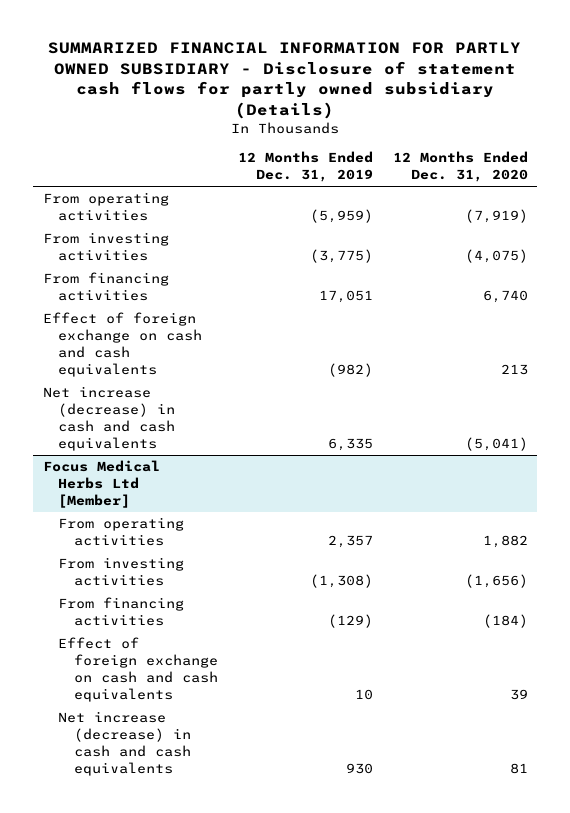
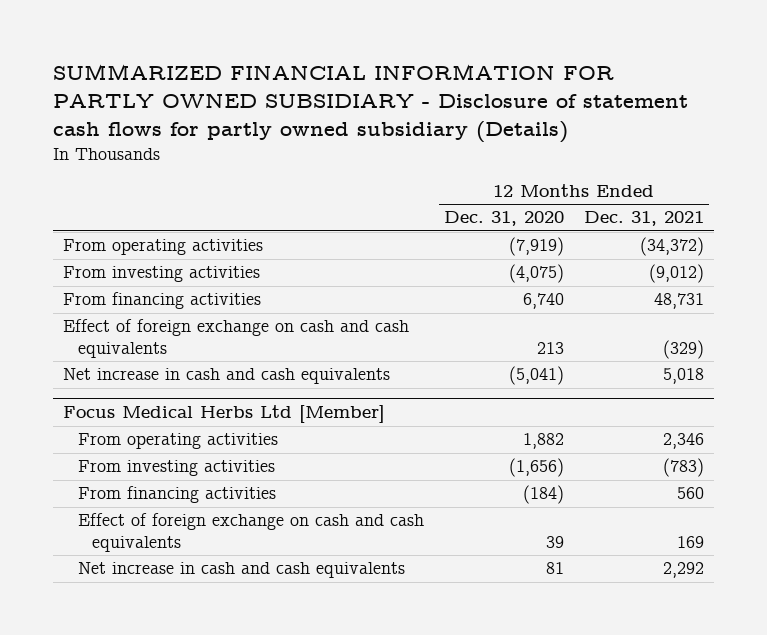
[237,151,373,183] 12 Months Ended Dec. 31, 2019 -> none
none -> [584,211,705,227] Dec. 31, 2021
[42,386,176,452] Net increase (decrease) in cash and cash equivalents -> [63,368,391,385] Net increase in cash and cash equivalents
[58,711,191,777] Net increase (decrease) in cash and cash equivalents -> [77,562,405,579] Net increase in cash and cash equivalents

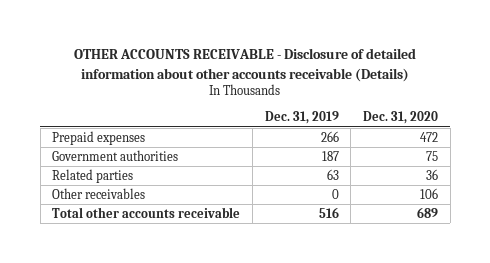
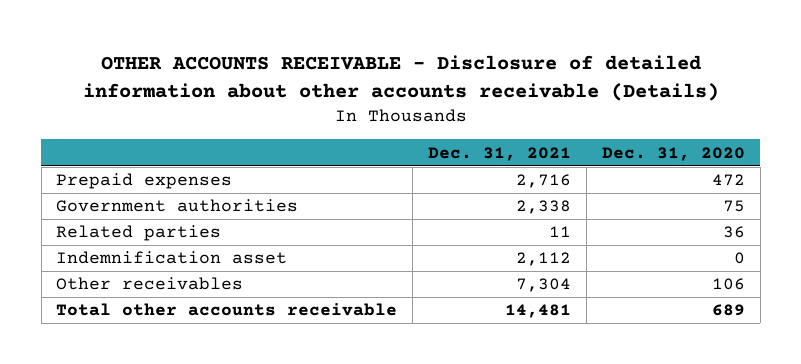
[264,111,339,125] Dec. 31, 2019 -> none
none -> [428,146,572,161] Dec. 31, 2021
none -> [56,251,288,265] Indemnification asset

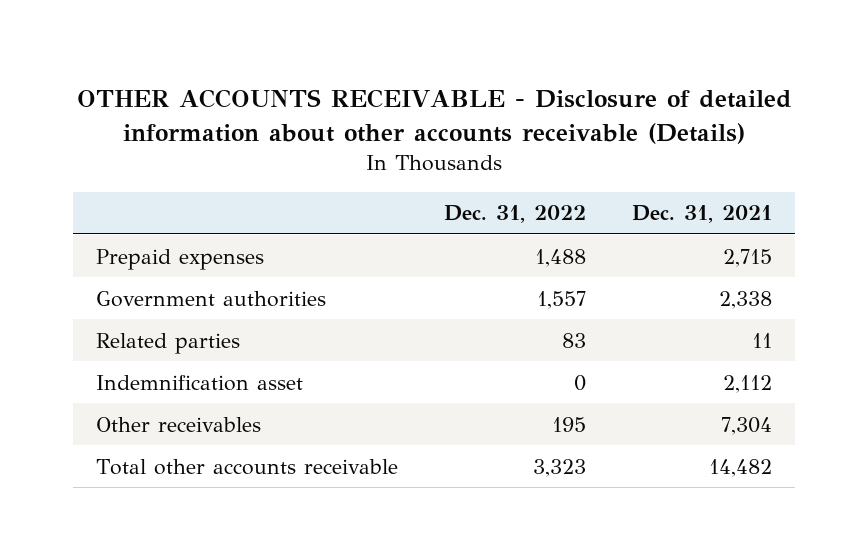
[601,146,745,161] Dec. 31, 2020 -> none
none -> [444,205,587,224] Dec. 31, 2022
[516,174,572,189] 2,716 -> [722,248,772,267] 2,715
[505,304,572,319] 14,481 -> [708,458,772,477] 14,482

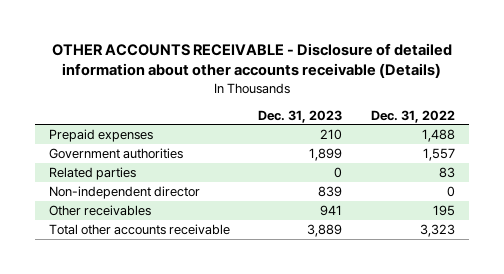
[631,205,772,224] Dec. 31, 2021 -> none
none -> [258,109,343,123] Dec. 31, 2023
[96,374,304,391] Indemnification asset -> none
none -> [49,185,201,199] Non-independent director

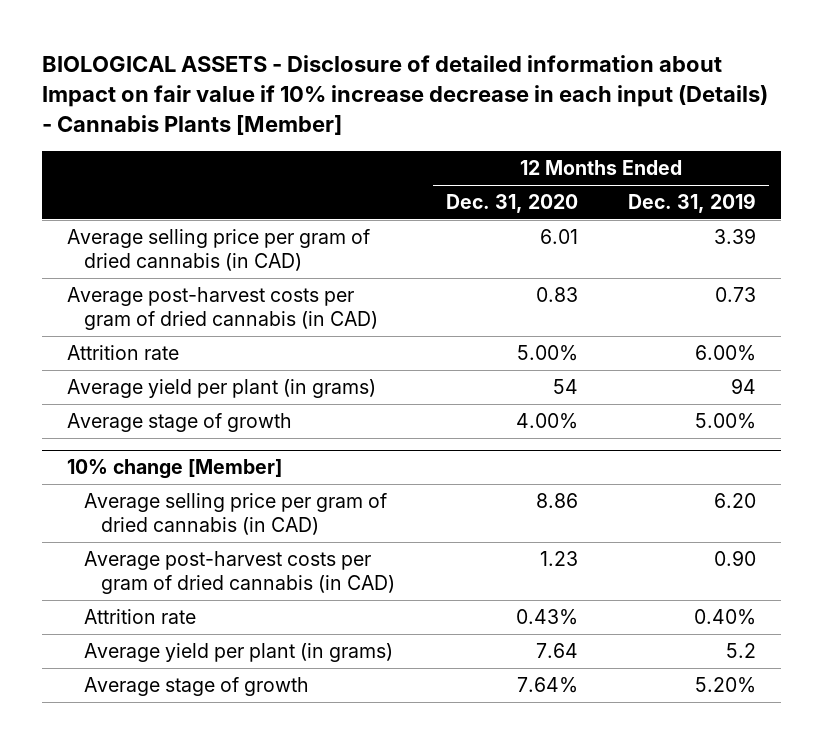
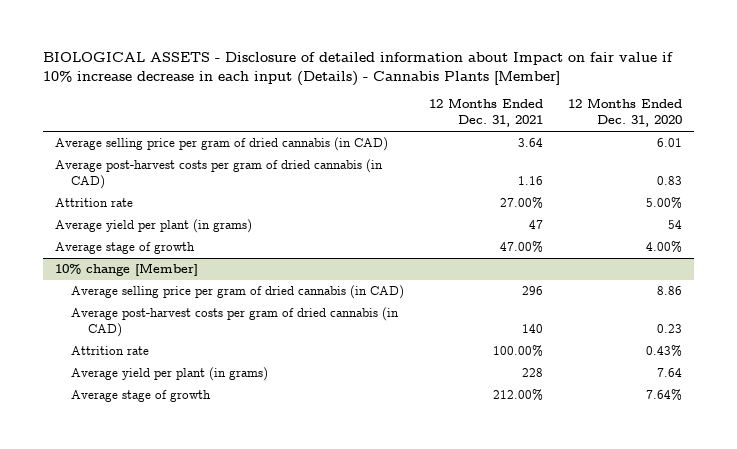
[628,193,757,214] Dec. 31, 2019 -> none
none -> [429,98,544,128] 12 Months Ended Dec. 31, 2021
[539,550,578,566] 1.23 -> [656,324,682,334] 0.23

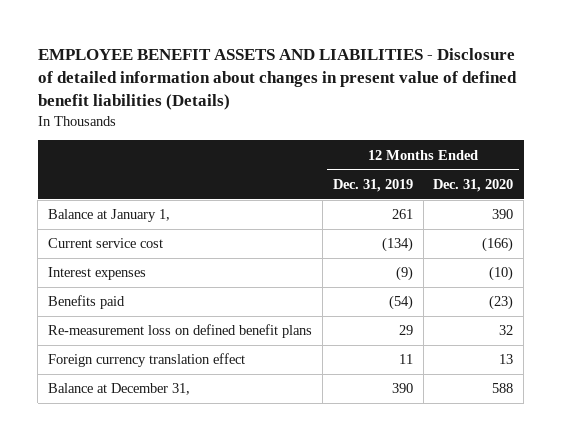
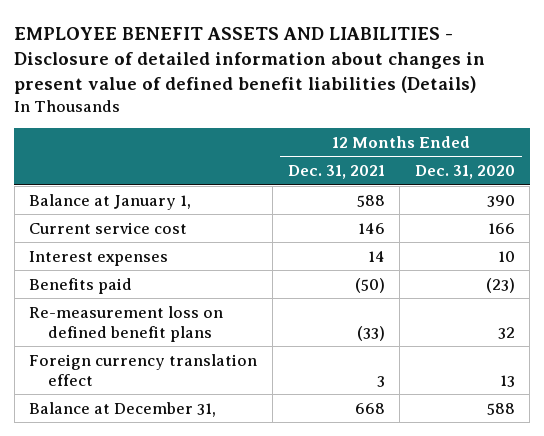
[332,178,413,192] Dec. 31, 2019 -> none
none -> [287,165,385,180] Dec. 31, 2021
[482,237,514,253] (166) -> [487,222,515,234] 166
[489,266,514,282] (10) -> [497,250,515,262] 10

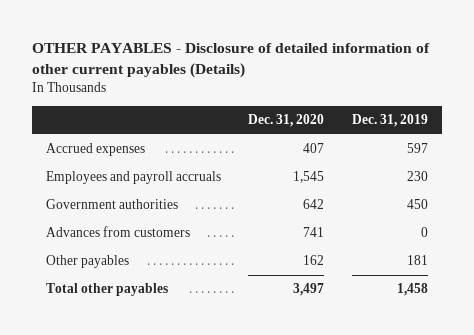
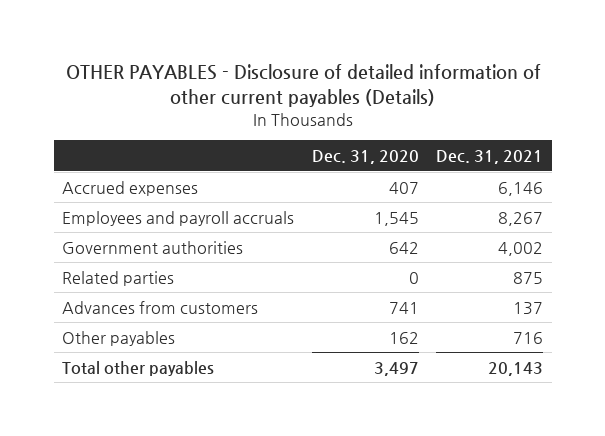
[352,114,429,128] Dec. 31, 2019 -> none
none -> [435,150,543,165] Dec. 31, 2021
none -> [62,270,175,286] Related parties

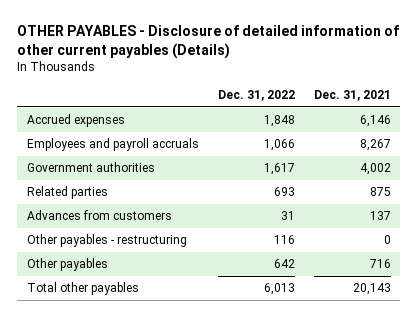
[311,150,419,165] Dec. 31, 2020 -> none
none -> [217,90,295,102] Dec. 31, 2022
none -> [26,234,187,248] Other payables - restructuring

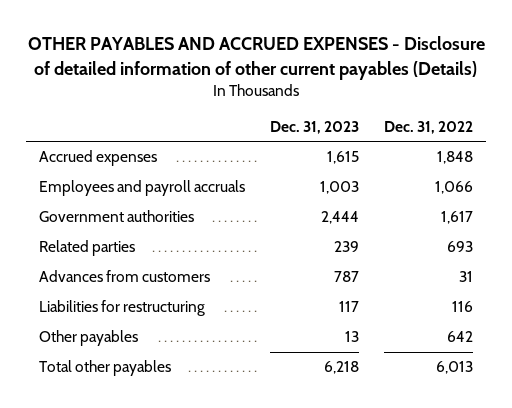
[17,24,400,59] OTHER PAYABLES - Disclosure of detailed information of other current payables (Details) -> [28,36,486,80] OTHER PAYABLES AND ACCRUED EXPENSES - Disclosure of detailed information of other current payables (Details)
[313,90,391,102] Dec. 31, 2021 -> none
none -> [270,120,360,134] Dec. 31, 2023
[26,234,187,248] Other payables - restructuring -> [38,300,205,317] Liabilities for restructuring

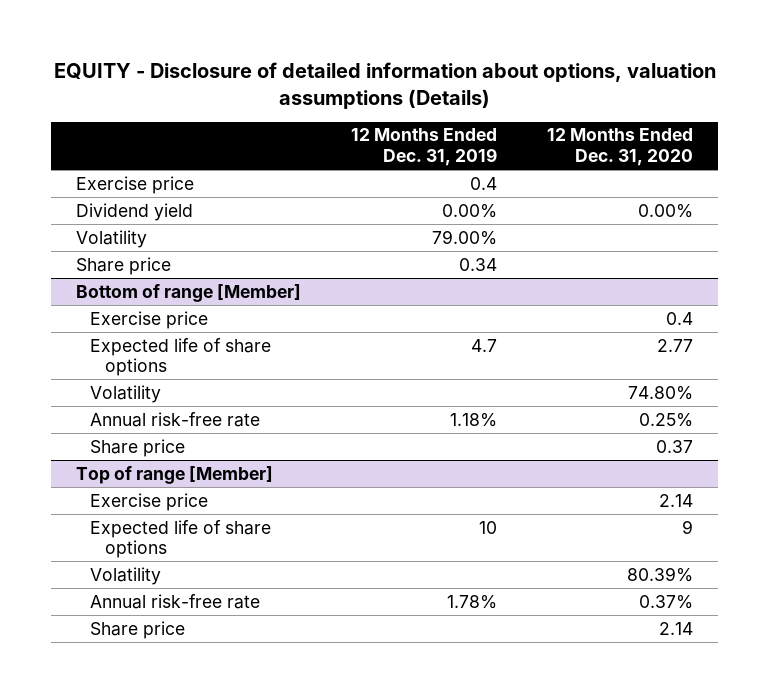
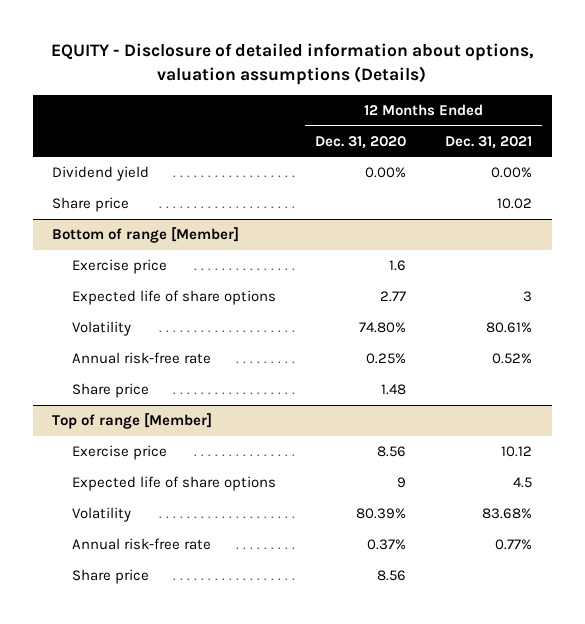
[351,128,498,167] 12 Months Ended Dec. 31, 2019 -> none
none -> [445,135,533,149] Dec. 31, 2021
[76,175,195,194] Exercise price -> none
[76,229,148,248] Volatility -> none
[666,311,694,325] 0.4 -> [389,260,407,272] 1.6
[656,439,694,453] 0.37 -> [381,384,407,396] 1.48
[659,493,694,507] 2.14 -> [377,446,407,458] 8.56
[659,621,694,635] 2.14 -> [377,570,407,582] 8.56

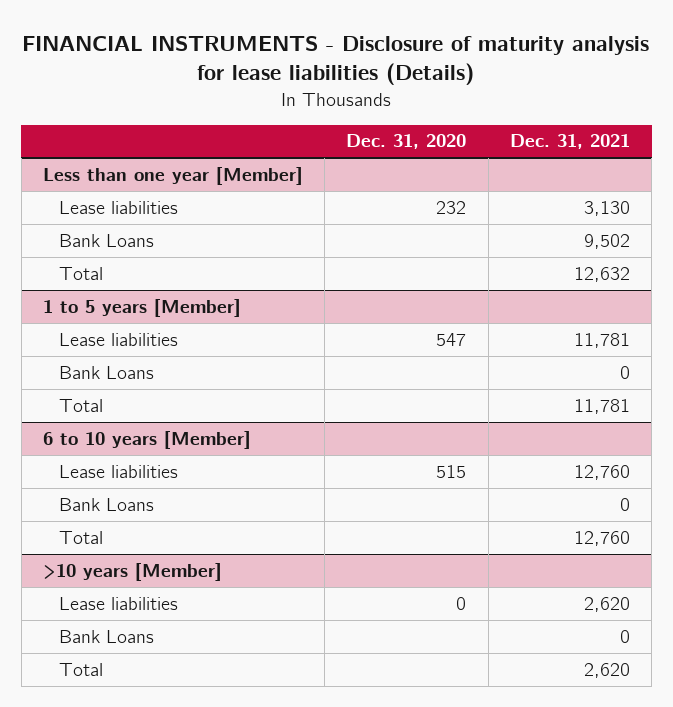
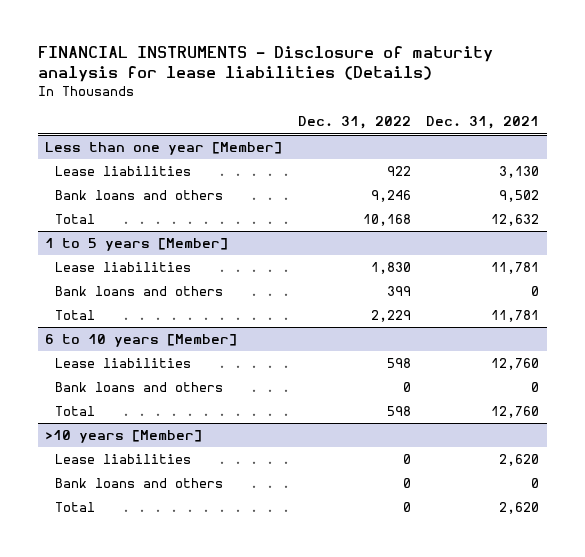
[346,134,467,150] Dec. 31, 2020 -> none
none -> [297,116,411,130] Dec. 31, 2022
[58,233,154,247] Bank Loans -> [55,190,224,201] Bank loans and others
[58,365,154,379] Bank Loans -> [55,286,224,297] Bank loans and others
[58,497,154,511] Bank Loans -> [55,382,224,393] Bank loans and others
[58,629,154,643] Bank Loans -> [55,478,224,489] Bank loans and others

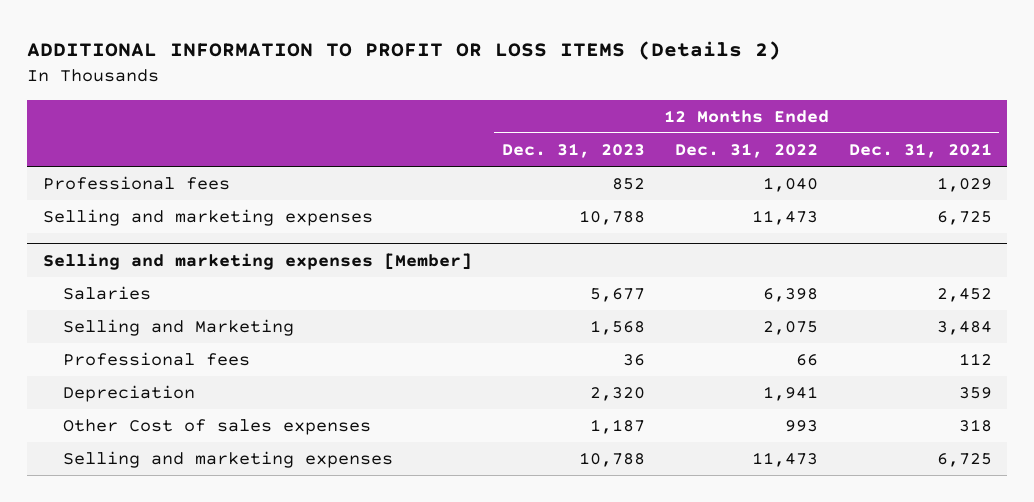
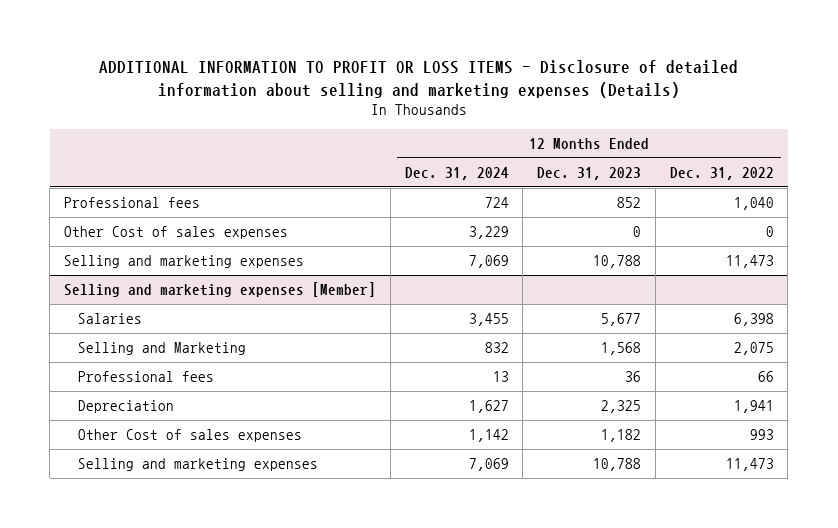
[27,41,782,61] ADDITIONAL INFORMATION TO PROFIT OR LOSS ITEMS (Details 2) -> [98,60,738,98] ADDITIONAL INFORMATION TO PROFIT OR LOSS ITEMS - Disclosure of detailed information about selling and marketing expenses (Details)
[848,142,992,158] Dec. 31, 2021 -> none
none -> [404,166,509,180] Dec. 31, 2024
none -> [64,226,289,240] Other Cost of sales expenses
[590,387,646,402] 2,320 -> [601,400,642,414] 2,325
[590,419,646,435] 1,187 -> [601,429,642,443] 1,182

